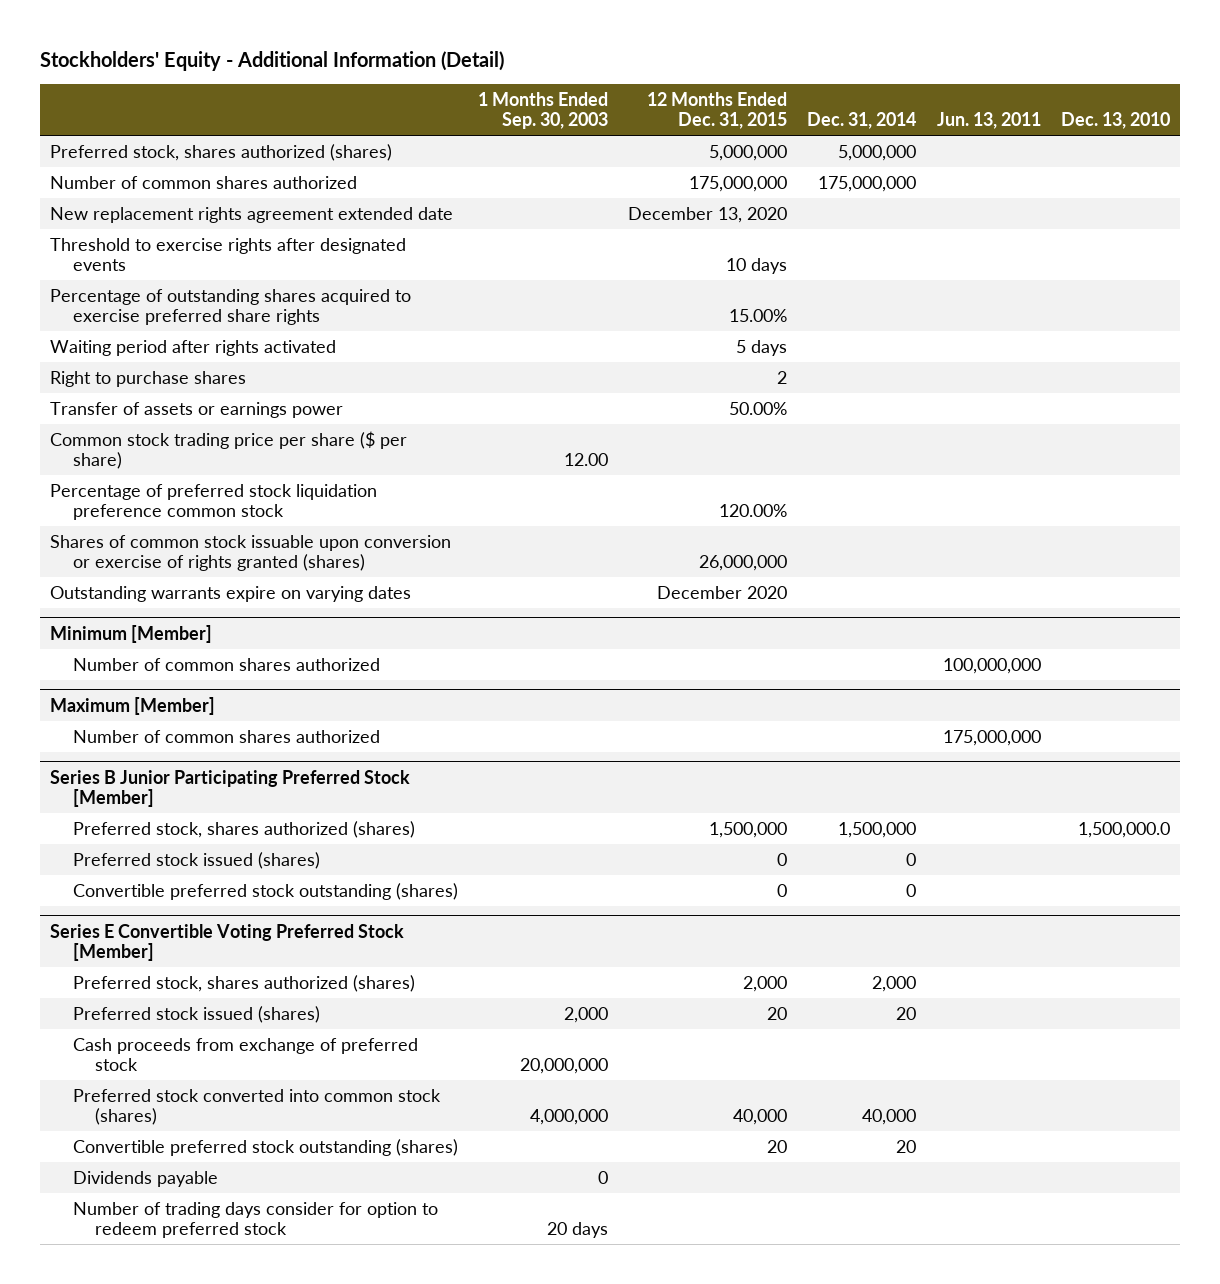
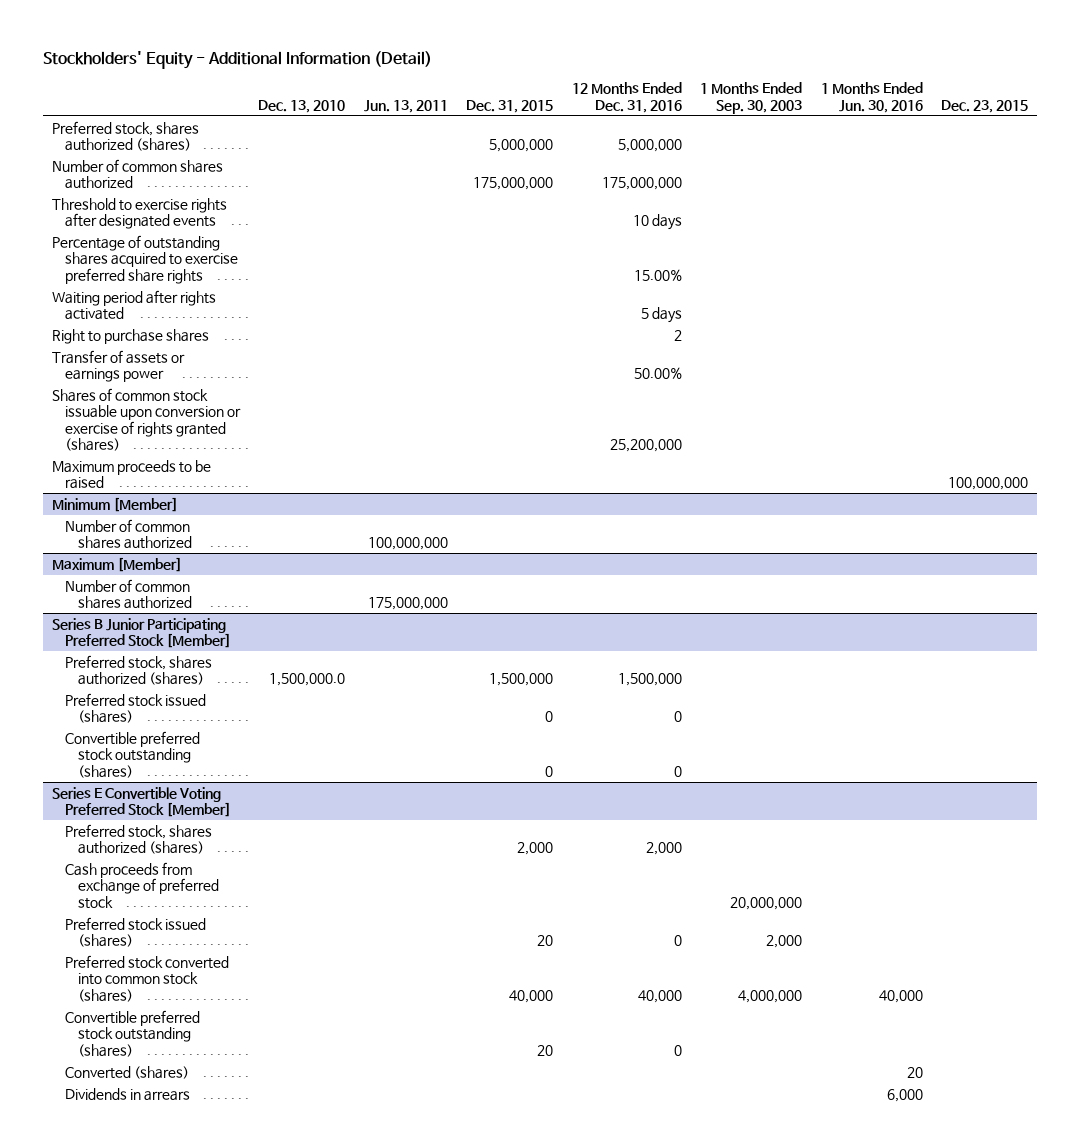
[647,92,788,130] 12 Months Ended Dec. 31, 2015 -> none
[807,112,917,130] Dec. 31, 2014 -> none
none -> [466,99,554,113] Dec. 31, 2015
none -> [571,82,682,113] 12 Months Ended Dec. 31, 2016
none -> [820,82,923,113] 1 Months Ended Jun. 30, 2016
none -> [940,99,1028,113] Dec. 23, 2015
[50,206,454,223] New replacement rights agreement extended date -> none
[50,430,408,469] Common stock trading price per share ($ per share) -> none
[50,483,378,520] Percentage of preferred stock liquidation preference common stock -> none
[50,585,412,602] Outstanding warrants expire on varying dates -> none
none -> [51,459,211,490] Maximum proceeds to be raised
[72,1005,320,1023] Preferred stock issued (shares) -> [64,916,206,948] Preferred stock issued (shares)
[72,1170,218,1187] Dividends payable -> none
[72,1201,438,1238] Number of trading days consider for option to redeem preferred stock -> none
none -> [64,1065,189,1079] Converted (shares)
none -> [64,1087,190,1101] Dividends in arrears

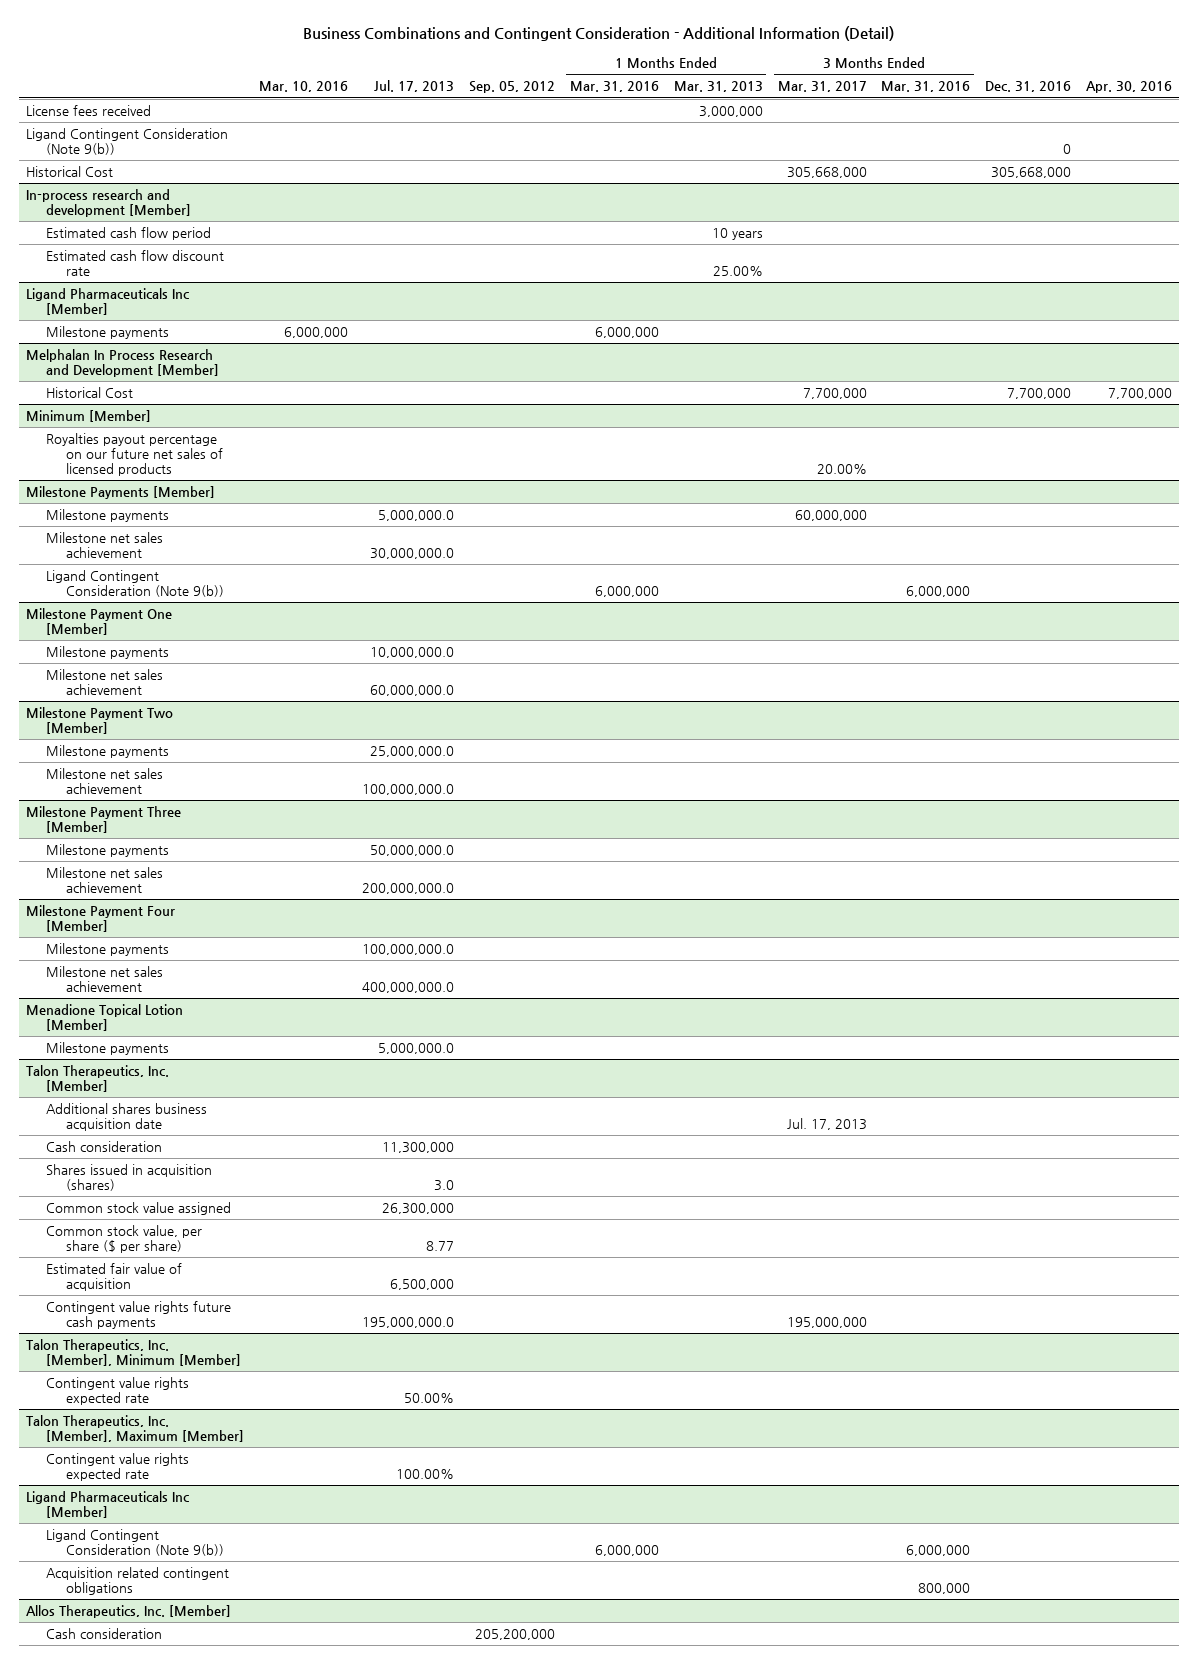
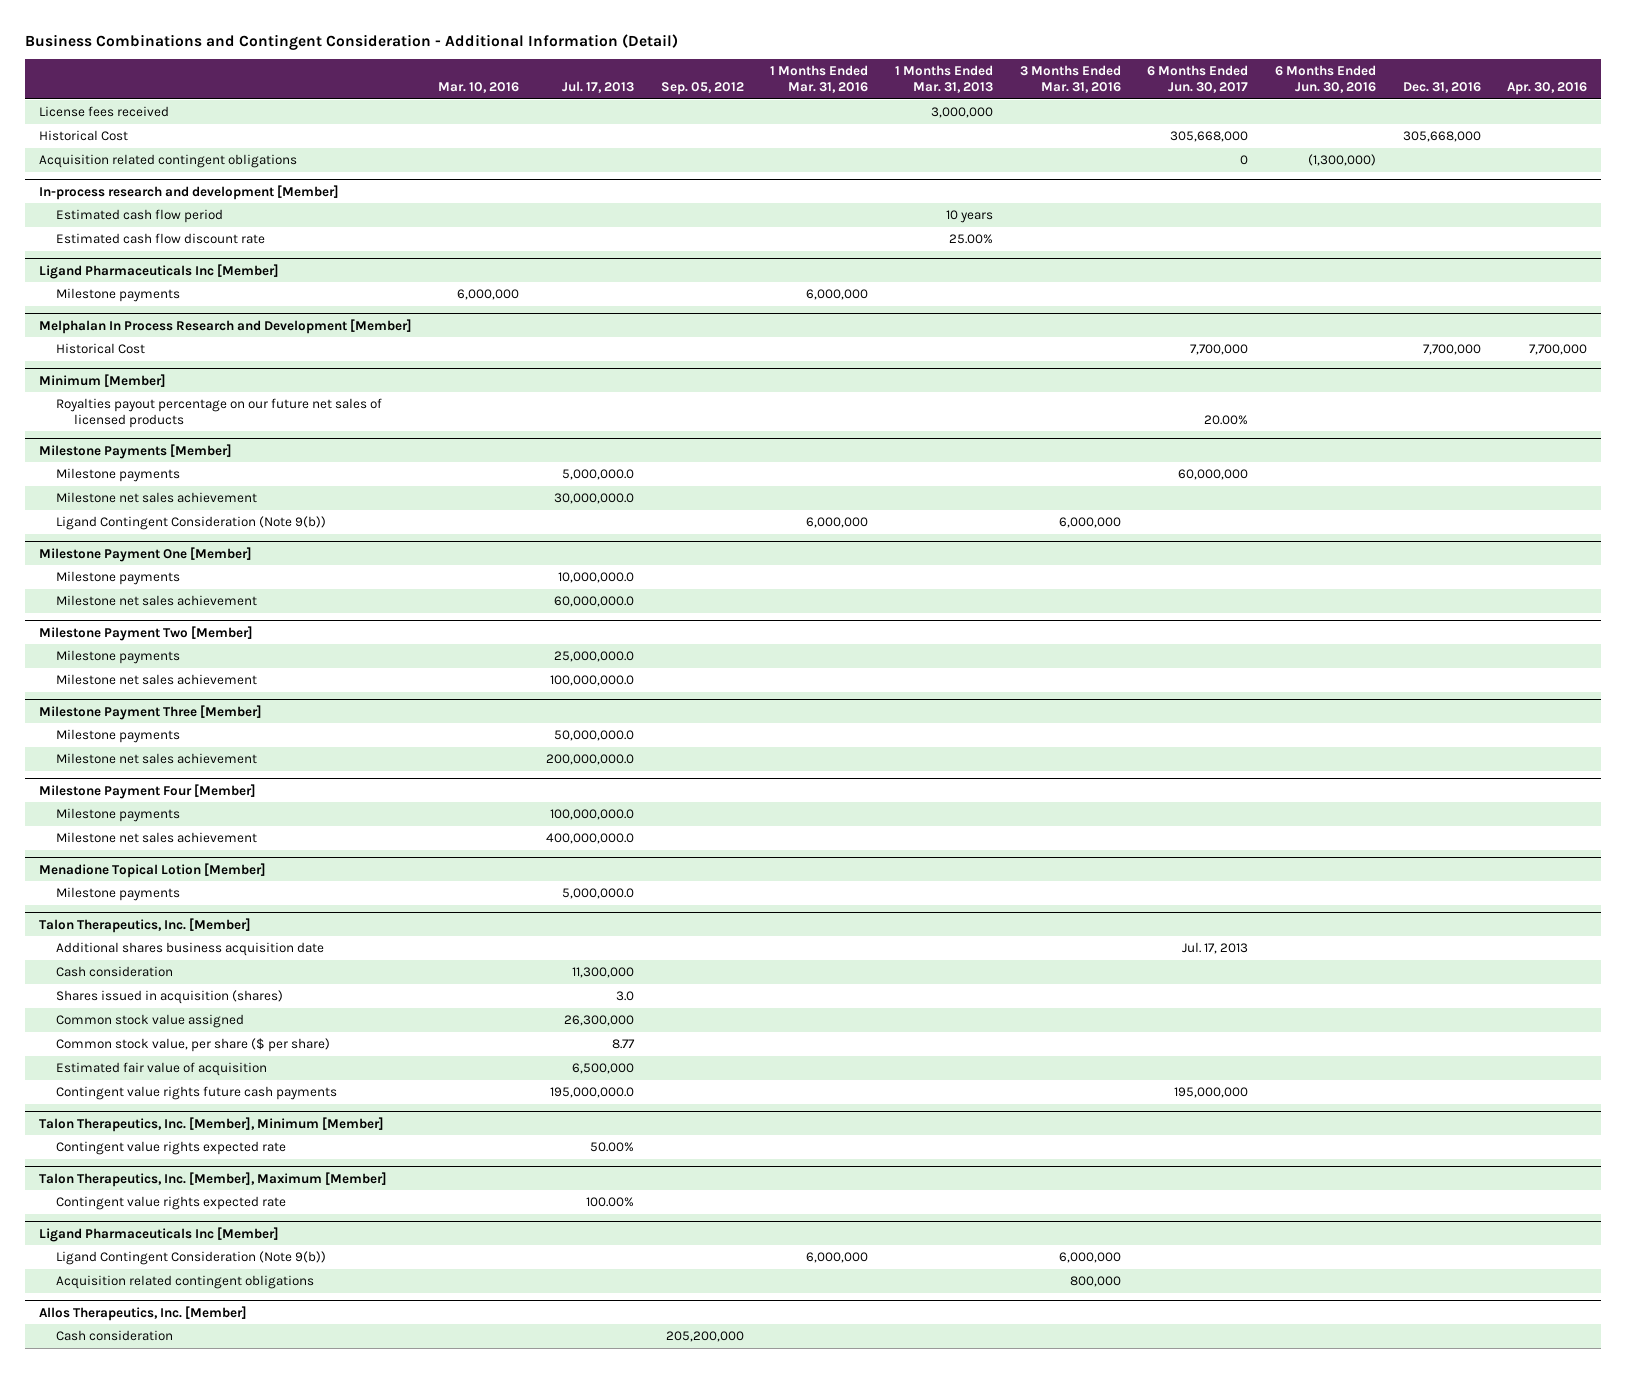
[777,81,867,93] Mar. 31, 2017 -> none
none -> [1147,65,1249,93] 6 Months Ended Jun. 30, 2017
none -> [1275,65,1377,93] 6 Months Ended Jun. 30, 2016
[25,128,228,155] Ligand Contingent Consideration (Note 9(b)) -> none
none -> [38,154,297,169] Acquisition related contingent obligations

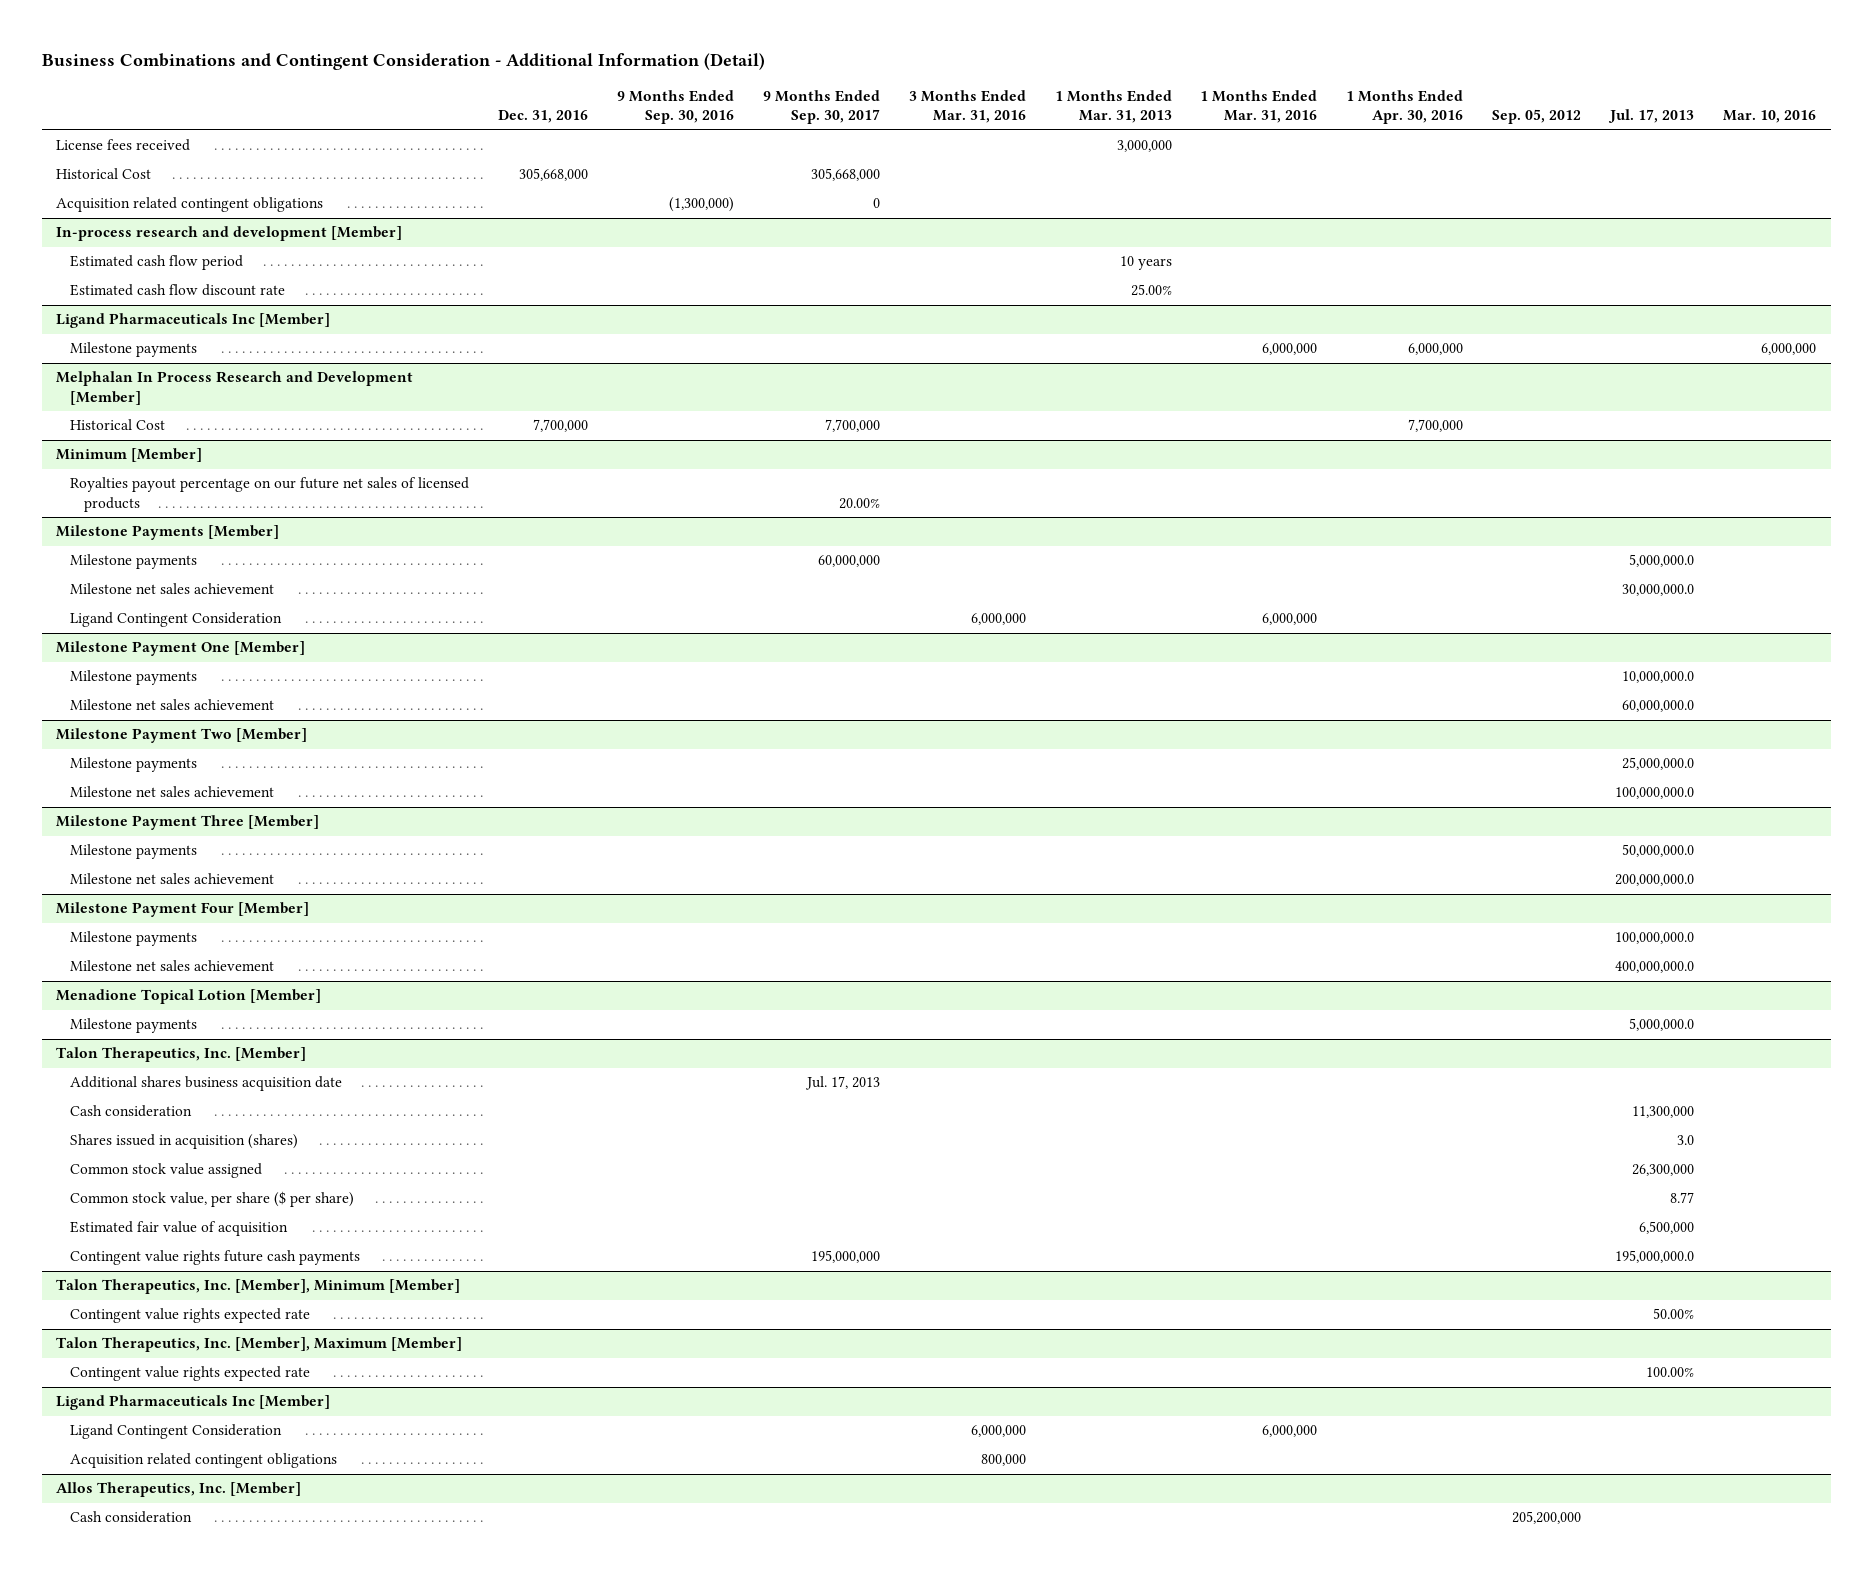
[1147,65,1249,93] 6 Months Ended Jun. 30, 2017 -> none
[1275,65,1377,93] 6 Months Ended Jun. 30, 2016 -> none
[1507,81,1588,95] Apr. 30, 2016 -> none
none -> [616,90,734,125] 9 Months Ended Sep. 30, 2016
none -> [762,90,880,125] 9 Months Ended Sep. 30, 2017
none -> [1346,90,1464,125] 1 Months Ended Apr. 30, 2016
[56,516,327,531] Ligand Contingent Consideration (Note 9(b)) -> [69,612,282,628] Ligand Contingent Consideration
[56,1251,327,1266] Ligand Contingent Consideration (Note 9(b)) -> [69,1424,282,1440] Ligand Contingent Consideration

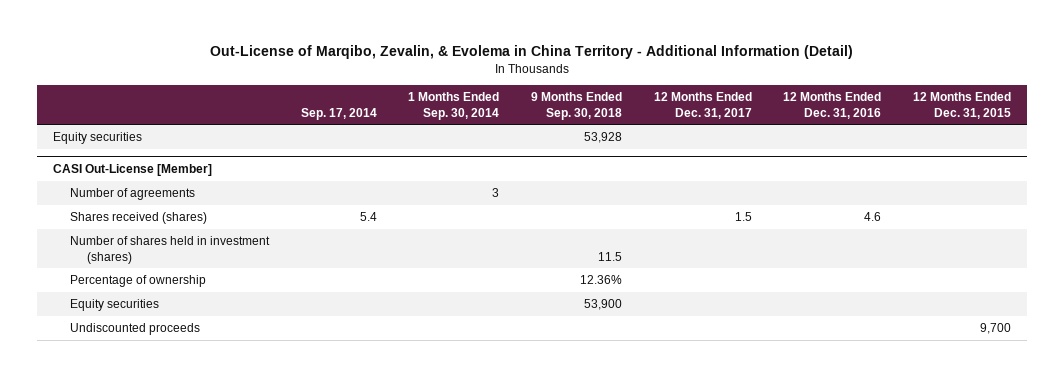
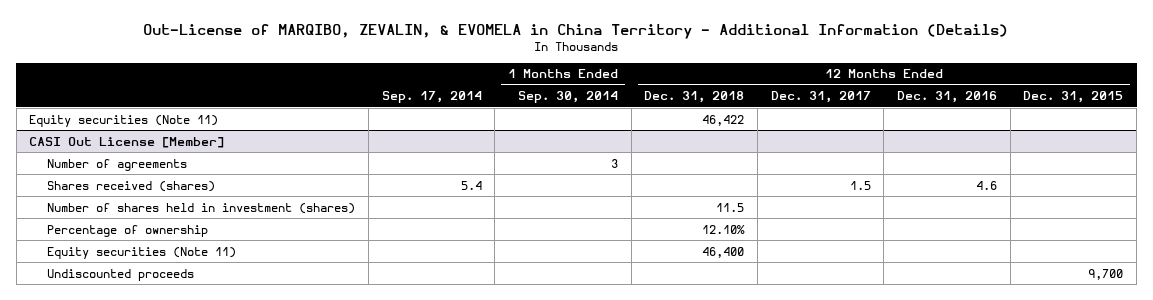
[210,45,854,60] Out-License of Marqibo, Zevalin, & Evolema in China Territory - Additional Information (Detail) -> [143,23,1009,39] Out-License of MARQIBO, ZEVALIN, & EVOMELA in China Territory - Additional Information (Details)
[531,92,623,120] 9 Months Ended Sep. 30, 2018 -> none
none -> [644,91,745,104] Dec. 31, 2018
[53,132,143,145] Equity securities -> [29,114,219,127] Equity securities (Note 11)
[53,163,213,176] CASI Out-License [Member] -> [29,136,225,148] CASI Out License [Member]
[70,299,160,312] Equity securities -> [47,246,237,259] Equity securities (Note 11)

